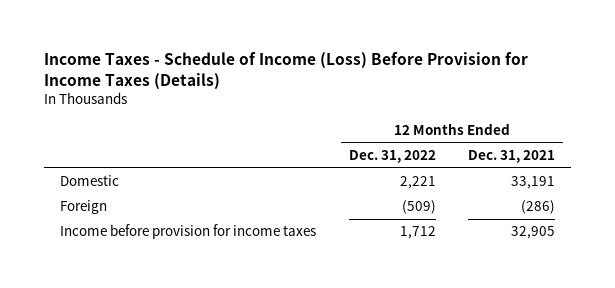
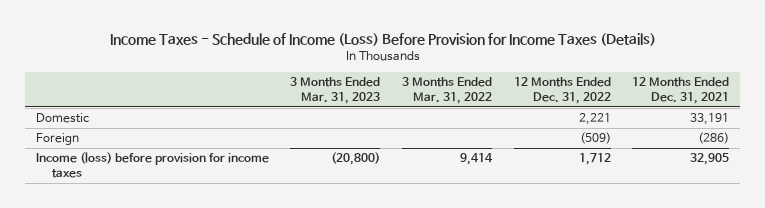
none -> [290,76,381,105] 3 Months Ended Mar. 31, 2023
none -> [402,76,493,105] 3 Months Ended Mar. 31, 2022
[60,224,317,240] Income before provision for income taxes -> [35,152,269,179] Income (loss) before provision for income taxes

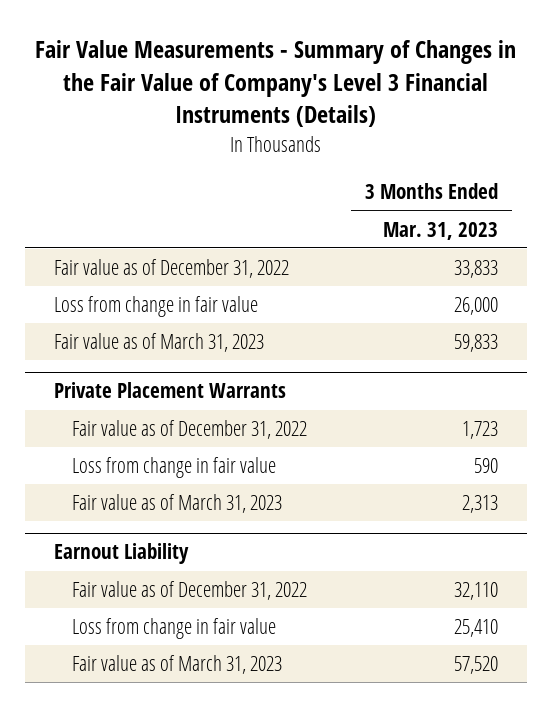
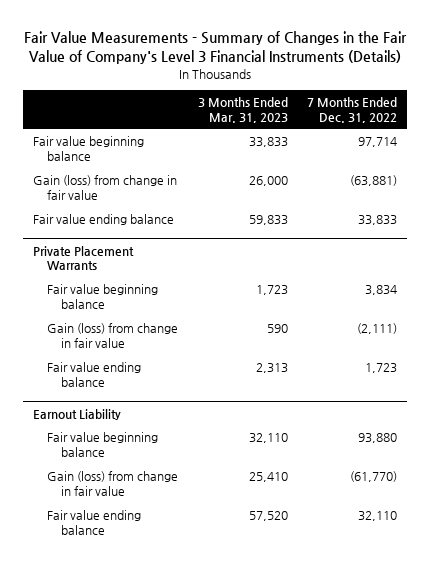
none -> [307,97,398,123] 7 Months Ended Dec. 31, 2022
[54,259,290,279] Fair value as of December 31, 2022 -> [33,136,145,161] Fair value beginning balance
[54,296,259,318] Loss from change in fair value -> [33,175,178,200] Gain (loss) from change in fair value
[54,333,265,353] Fair value as of March 31, 2023 -> [33,214,175,226] Fair value ending balance
[72,420,308,440] Fair value as of December 31, 2022 -> [47,284,159,309] Fair value beginning balance
[72,457,277,479] Loss from change in fair value -> [47,323,179,348] Gain (loss) from change in fair value
[72,494,283,514] Fair value as of March 31, 2023 -> [47,362,142,387] Fair value ending balance
[72,581,308,601] Fair value as of December 31, 2022 -> [47,432,159,457] Fair value beginning balance
[72,618,277,640] Loss from change in fair value -> [47,471,179,496] Gain (loss) from change in fair value
[72,655,283,675] Fair value as of March 31, 2023 -> [47,510,142,535] Fair value ending balance

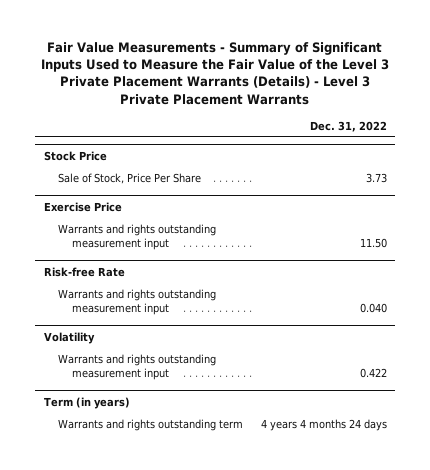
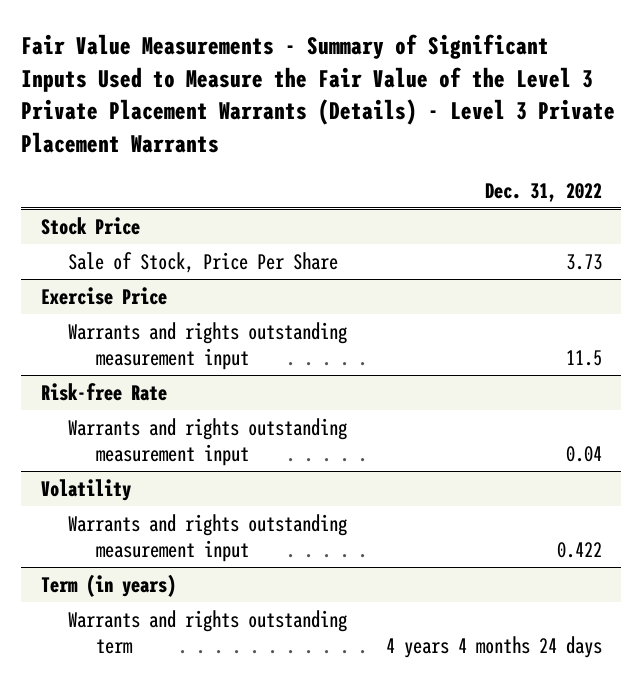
[359,238,387,249] 11.50 -> [565,349,602,366] 11.5
[359,303,387,314] 0.040 -> [565,445,602,462] 0.04

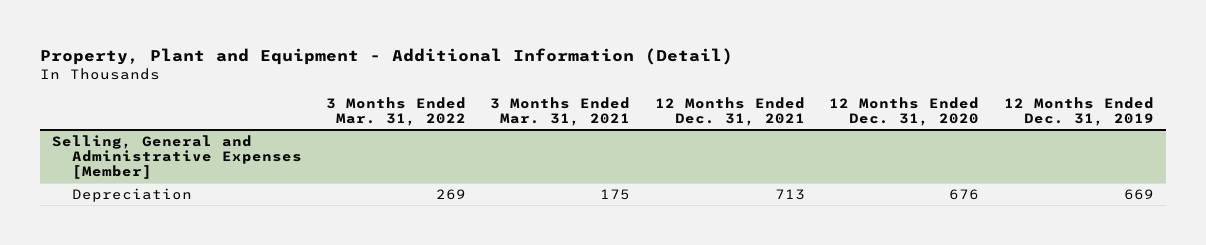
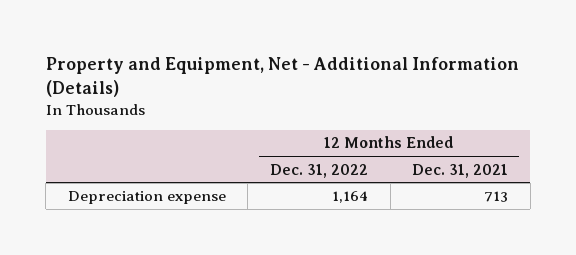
[40,47,734,65] Property, Plant and Equipment - Additional Information (Detail) -> [45,56,519,97] Property and Equipment, Net - Additional Information (Details)
[326,96,467,126] 3 Months Ended Mar. 31, 2022 -> none
[490,96,631,126] 3 Months Ended Mar. 31, 2021 -> none
[829,96,980,126] 12 Months Ended Dec. 31, 2020 -> none
[1003,96,1154,126] 12 Months Ended Dec. 31, 2019 -> none
none -> [270,163,369,178] Dec. 31, 2022
[52,134,302,180] Selling, General and Administrative Expenses [Member] -> none
[71,187,192,202] Depreciation -> [67,191,226,205] Depreciation expense

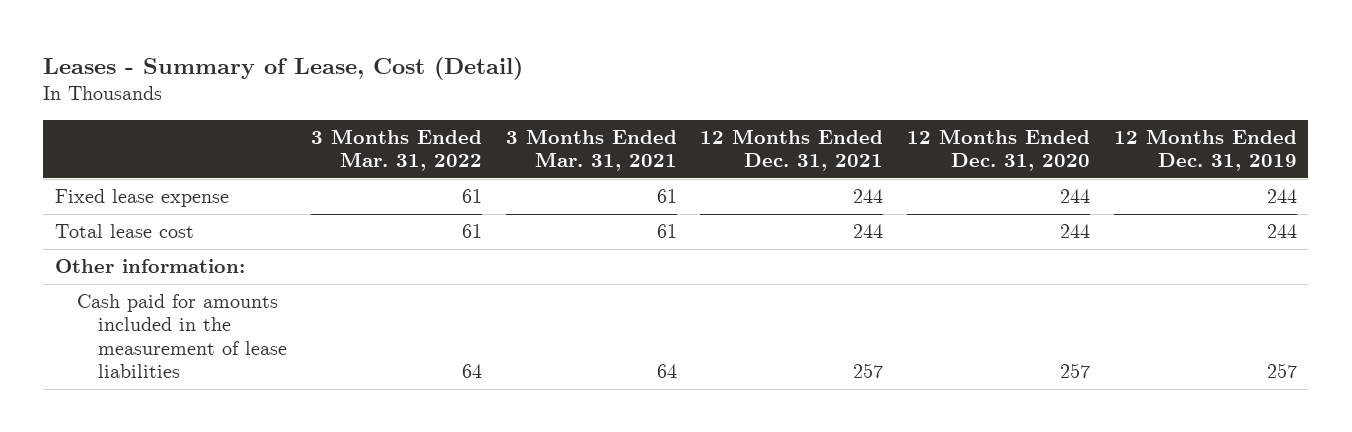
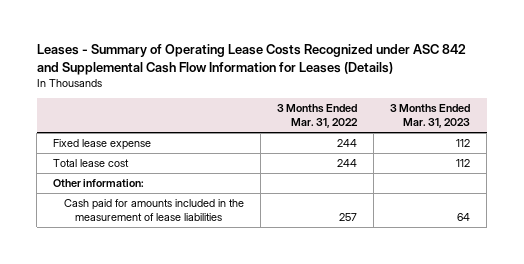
[43,56,524,80] Leases - Summary of Lease, Cost (Detail) -> [36,44,466,75] Leases - Summary of Operating Lease Costs Recognized under ASC 842 and Supplemental Cash Flow Information for Leases (Details)
[505,128,677,171] 3 Months Ended Mar. 31, 2021 -> none
[700,128,884,171] 12 Months Ended Dec. 31, 2021 -> none
[906,128,1090,171] 12 Months Ended Dec. 31, 2020 -> none
[1113,128,1297,171] 12 Months Ended Dec. 31, 2019 -> none
none -> [390,103,471,129] 3 Months Ended Mar. 31, 2023
[461,189,482,204] 61 -> [337,139,358,148] 244
[461,224,482,239] 61 -> [337,159,358,168] 244
[461,363,482,378] 64 -> [339,213,358,222] 257

